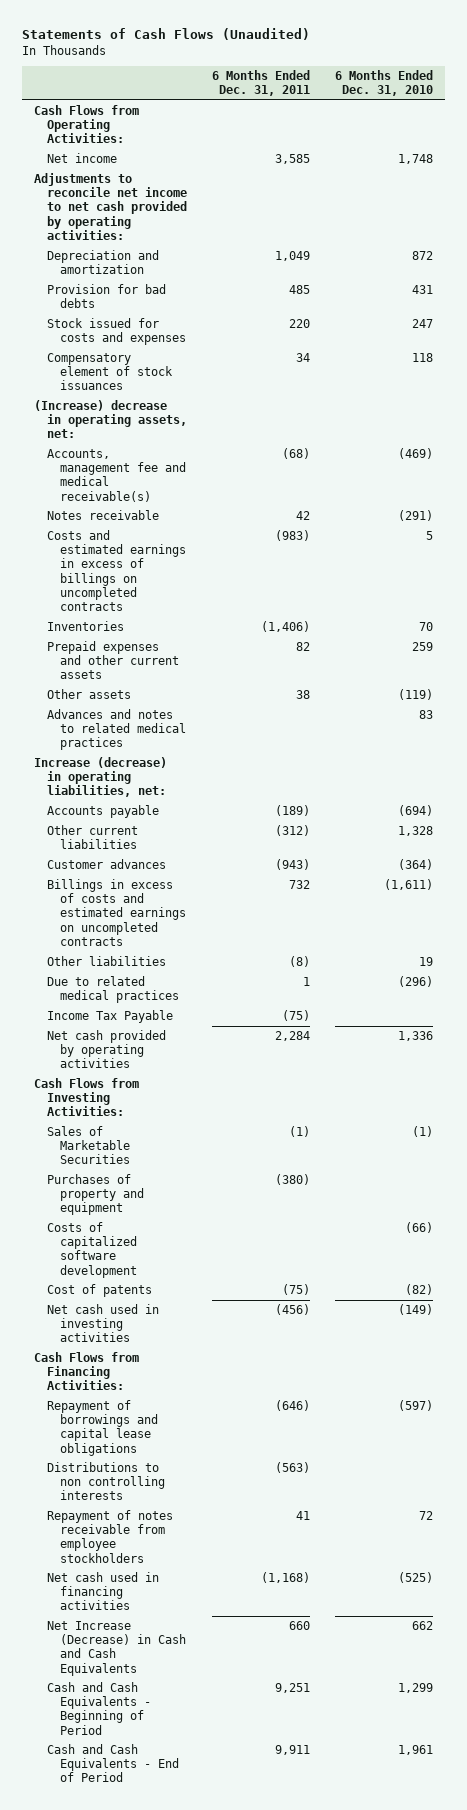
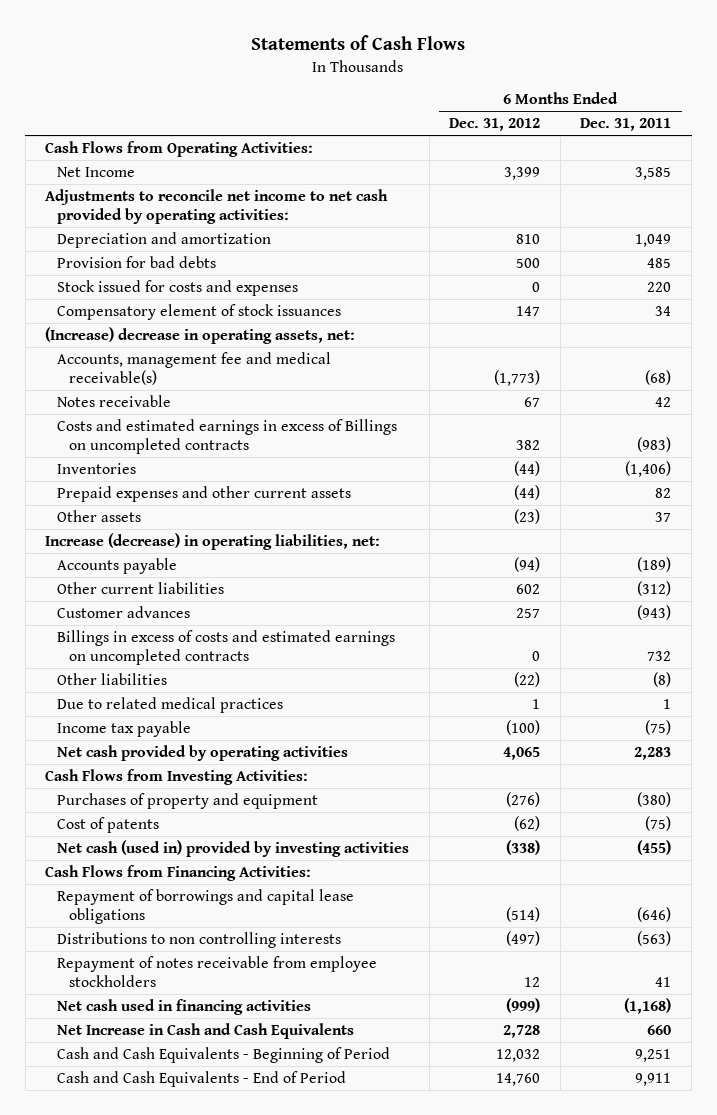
[21,28,310,41] Statements of Cash Flows (Unaudited) -> [251,35,466,51] Statements of Cash Flows
[334,70,433,97] 6 Months Ended Dec. 31, 2010 -> none
none -> [449,118,541,132] Dec. 31, 2012
[47,152,118,163] Net income -> [57,166,136,177] Net Income
[47,529,187,612] Costs and estimated earnings in excess of billings on uncompleted contracts -> [57,418,398,454] Costs and estimated earnings in excess of Billings on uncompleted contracts
[47,708,187,751] Advances and notes to related medical practices -> none
[296,689,311,699] 38 -> [655,511,672,522] 37
[47,1009,174,1023] Income Tax Payable -> [57,720,192,737] Income tax payable
[275,1030,311,1041] 2,284 -> [634,746,672,760] 2,283
[47,1125,131,1165] Sales of Marketable Securities -> none
[47,1221,138,1278] Costs of capitalized software development -> none
[47,1303,160,1343] Net cash used in investing activities -> [57,839,410,857] Net cash (used in) provided by investing activities
[275,1303,311,1315] (456) -> [637,839,672,855] (455)
[47,1620,187,1676] Net Increase (Decrease) in Cash and Cash Equivalents -> [57,1022,355,1039] Net Increase in Cash and Cash Equivalents

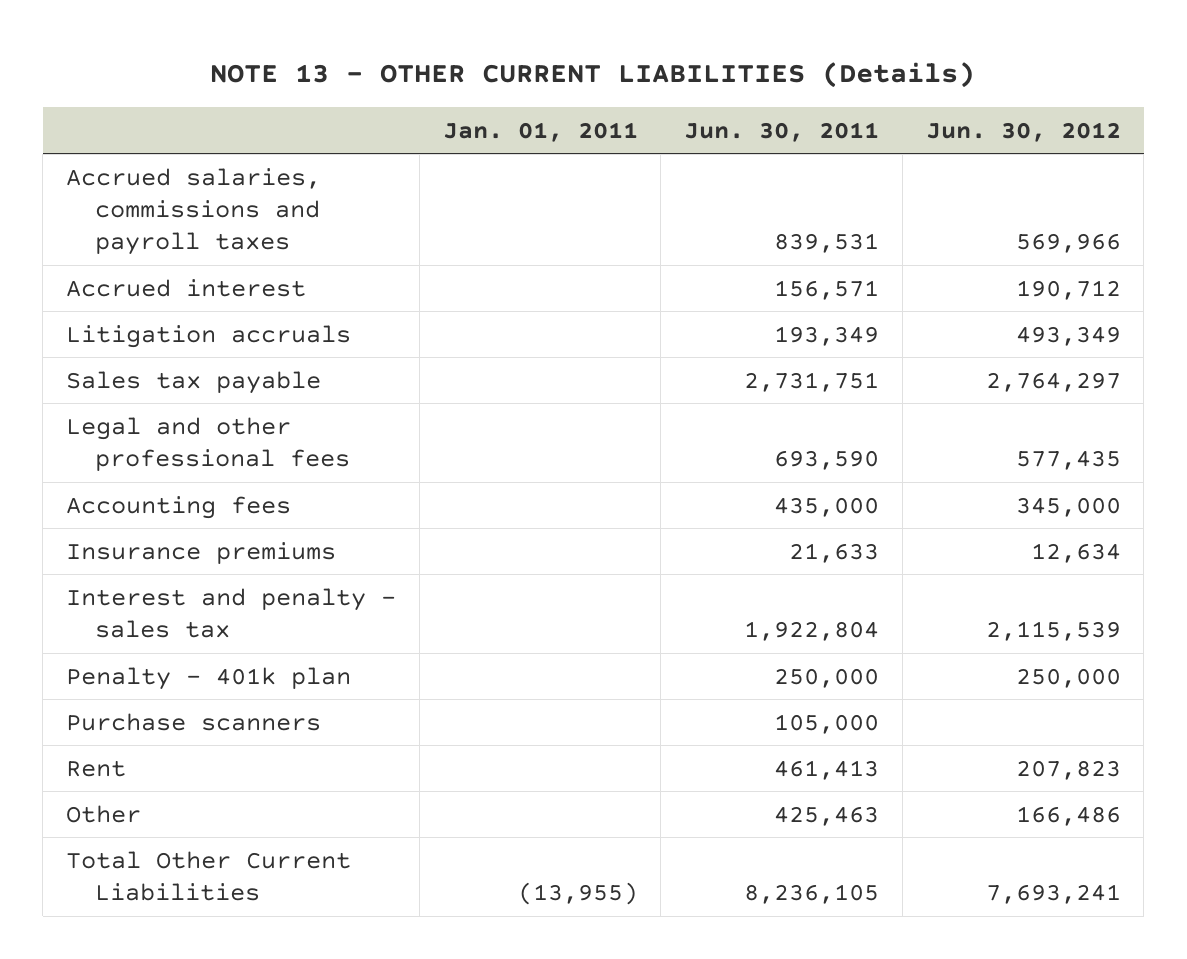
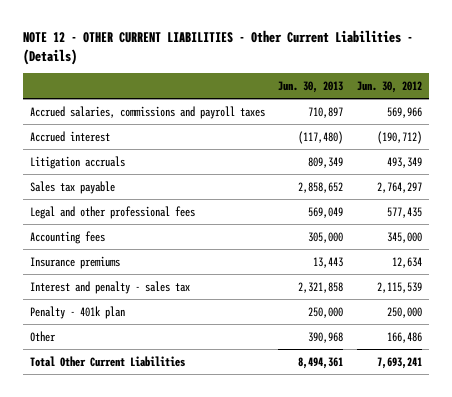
[210,62,976,89] NOTE 13 - OTHER CURRENT LIABILITIES (Details) -> [22,29,413,65] NOTE 12 - OTHER CURRENT LIABILITIES - Other Current Liabilities - (Details)
[442,121,638,142] Jan. 01, 2011 -> none
[684,121,880,142] Jun. 30, 2011 -> none
none -> [278,80,344,93] Jun. 30, 2013
[1015,279,1121,300] 190,712 -> [377,130,423,144] (190,712)
[66,712,322,731] Purchase scanners -> none
[66,759,127,777] Rent -> none

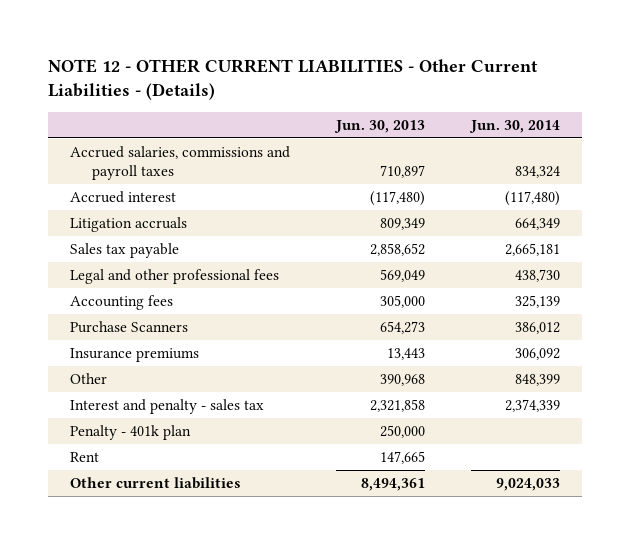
[357,80,423,93] Jun. 30, 2012 -> none
none -> [468,119,560,133] Jun. 30, 2014
none -> [70,320,189,333] Purchase Scanners
[29,330,56,342] Other -> [70,372,108,384] Other
none -> [70,451,100,462] Rent
[29,355,185,367] Total Other Current Liabilities -> [70,476,242,489] Other current liabilities

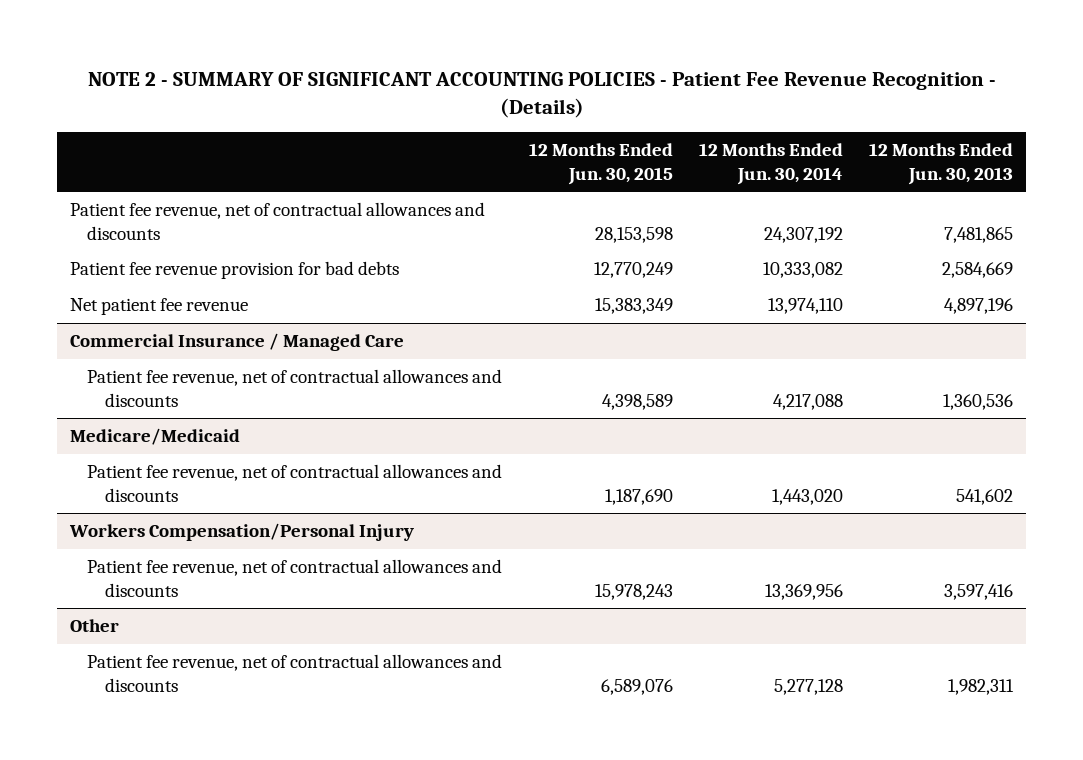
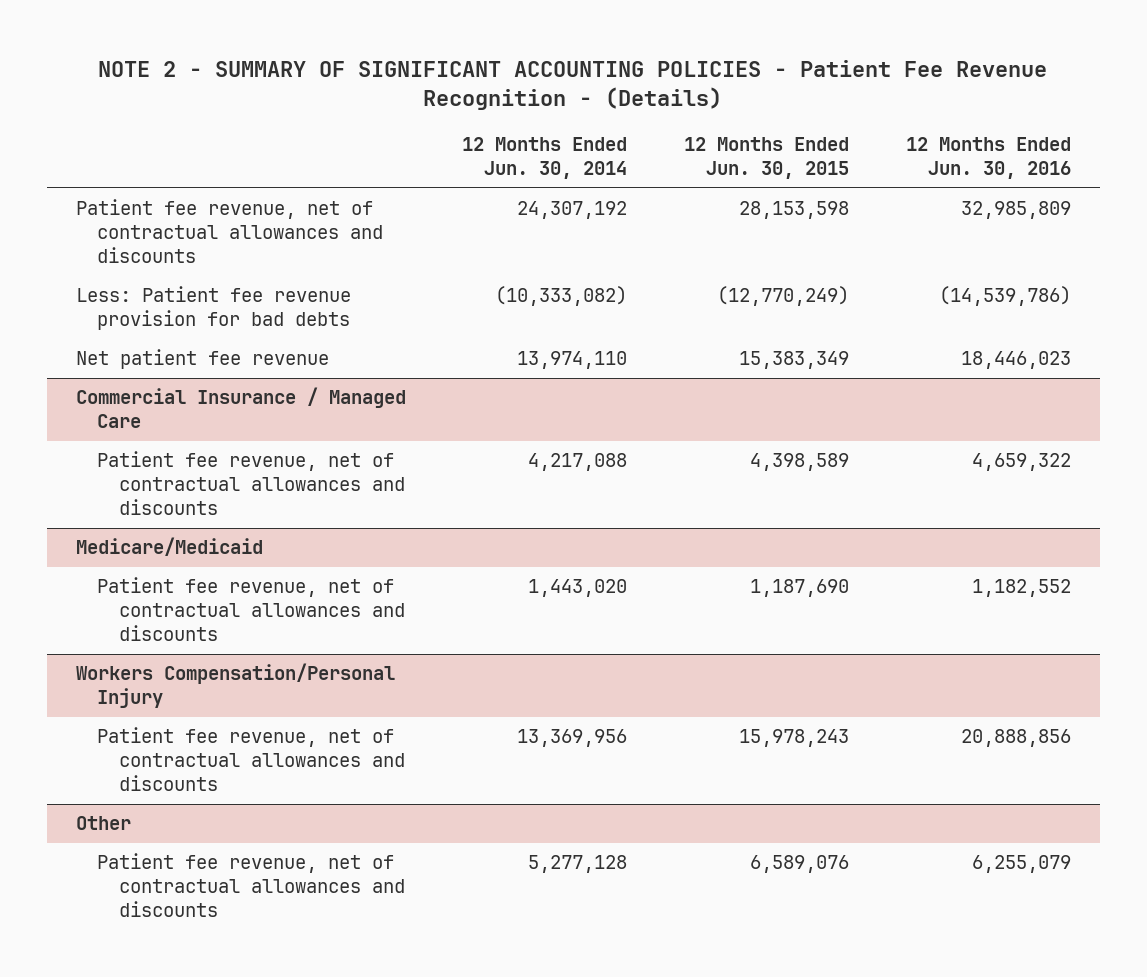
[868,143,1013,185] 12 Months Ended Jun. 30, 2013 -> none
none -> [906,137,1072,180] 12 Months Ended Jun. 30, 2016
[70,261,400,280] Patient fee revenue provision for bad debts -> [75,286,351,331] Less: Patient fee revenue provision for bad debts
[593,262,673,279] 12,770,249 -> [717,286,850,307] (12,770,249)
[762,262,843,279] 10,333,082 -> [495,286,628,307] (10,333,082)

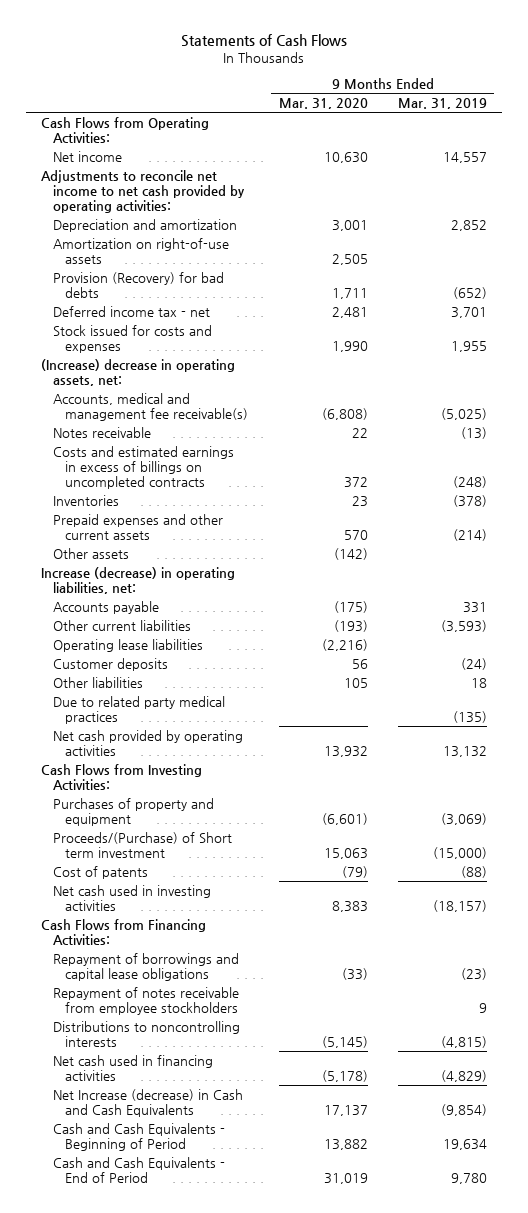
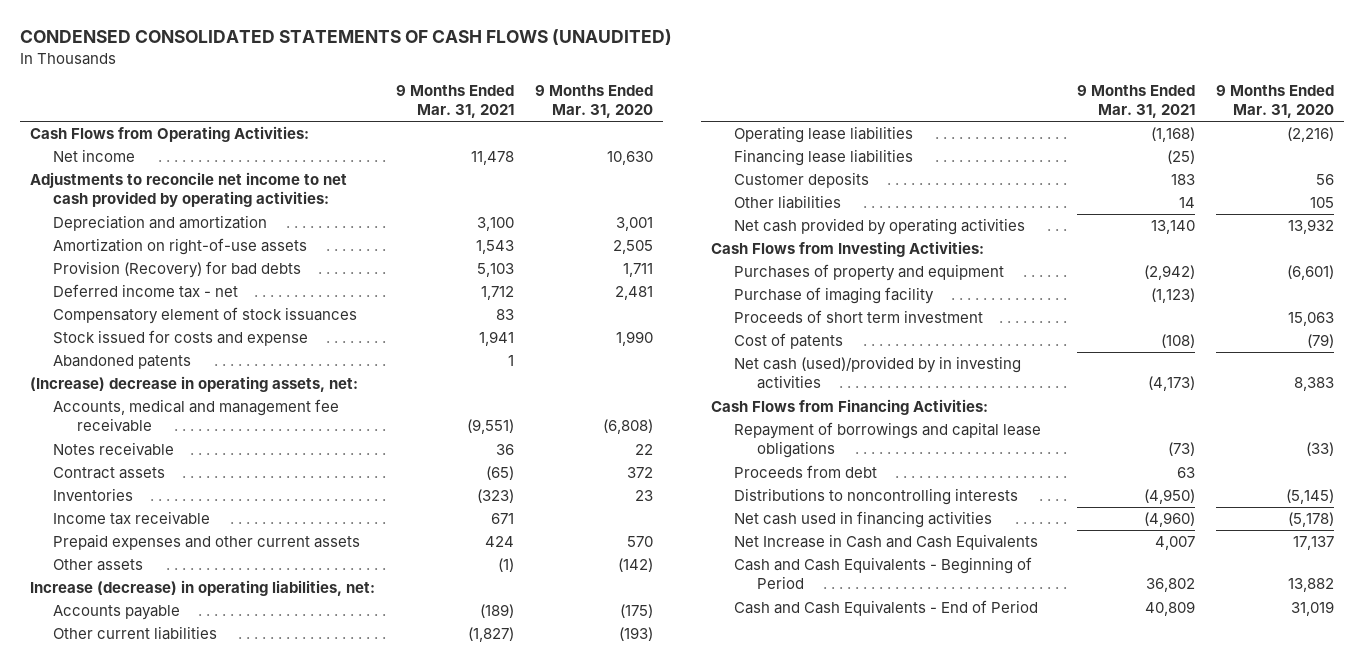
[181,34,348,48] Statements of Cash Flows -> [19,29,672,46] CONDENSED CONSOLIDATED STATEMENTS OF CASH FLOWS (UNAUDITED)
[397,97,487,109] Mar. 31, 2019 -> none
none -> [396,85,515,119] 9 Months Ended Mar. 31, 2021
none -> [53,307,358,325] Compensatory element of stock issuances
[53,324,213,353] Stock issued for costs and expenses -> [53,330,309,347] Stock issued for costs and expense
none -> [53,355,192,370] Abandoned patents
[53,392,249,421] Accounts, medical and management fee receivable(s) -> [53,399,340,433] Accounts, medical and management fee receivable
[53,445,235,489] Costs and estimated earnings in excess of billings on uncompleted contracts -> [53,467,166,480] Contract assets
none -> [53,511,211,526] Income tax receivable
none -> [734,149,914,167] Financing lease liabilities
[53,695,226,724] Due to related party medical practices -> none
none -> [734,287,935,305] Purchase of imaging facility
[53,831,233,858] Proceeds/(Purchase) of Short term investment -> [734,310,984,324] Proceeds of short term investment
[53,884,212,911] Net cash used in investing activities -> [734,356,1022,390] Net cash (used)/provided by in investing activities
[53,986,240,1015] Repayment of notes receivable from employee stockholders -> none
none -> [734,465,878,479] Proceeds from debt
[53,1088,244,1117] Net Increase (decrease) in Cash and Cash Equivalents -> [734,534,1039,551] Net Increase in Cash and Cash Equivalents

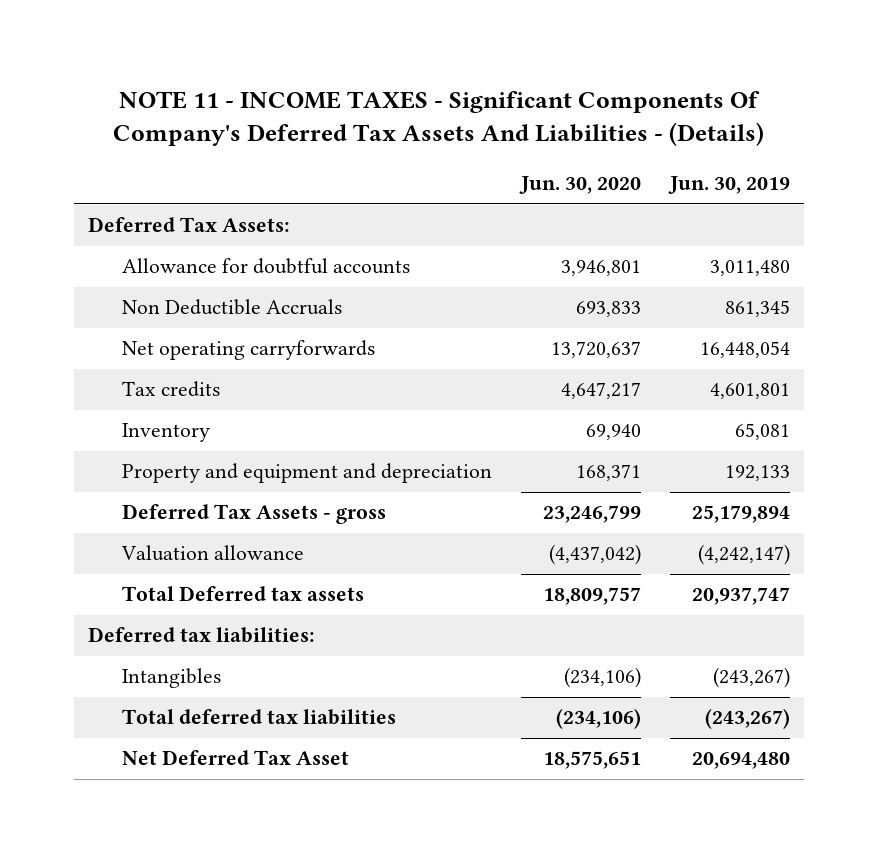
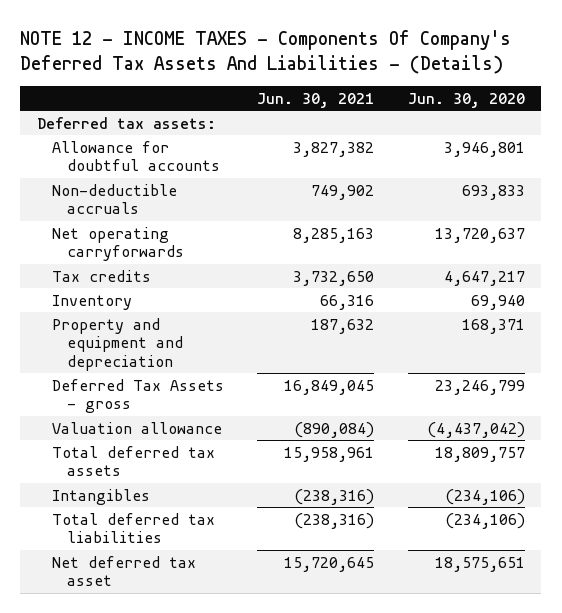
[113,90,765,147] NOTE 11 - INCOME TAXES - Significant Components Of Company's Deferred Tax Assets And Liabilities - (Details) -> [20,30,512,74] NOTE 12 - INCOME TAXES - Components Of Company's Deferred Tax Assets And Liabilities - (Details)
[667,176,790,195] Jun. 30, 2019 -> none
none -> [257,92,375,108] Jun. 30, 2021
[88,217,291,233] Deferred Tax Assets: -> [36,116,216,129] Deferred tax assets:
[121,299,342,316] Non Deductible Accruals -> [51,183,177,215] Non-deductible accruals
[88,627,316,644] Deferred tax liabilities: -> none
[121,586,364,602] Total Deferred tax assets -> [51,445,215,477] Total deferred tax assets
[121,750,349,766] Net Deferred Tax Asset -> [51,555,196,587] Net deferred tax asset

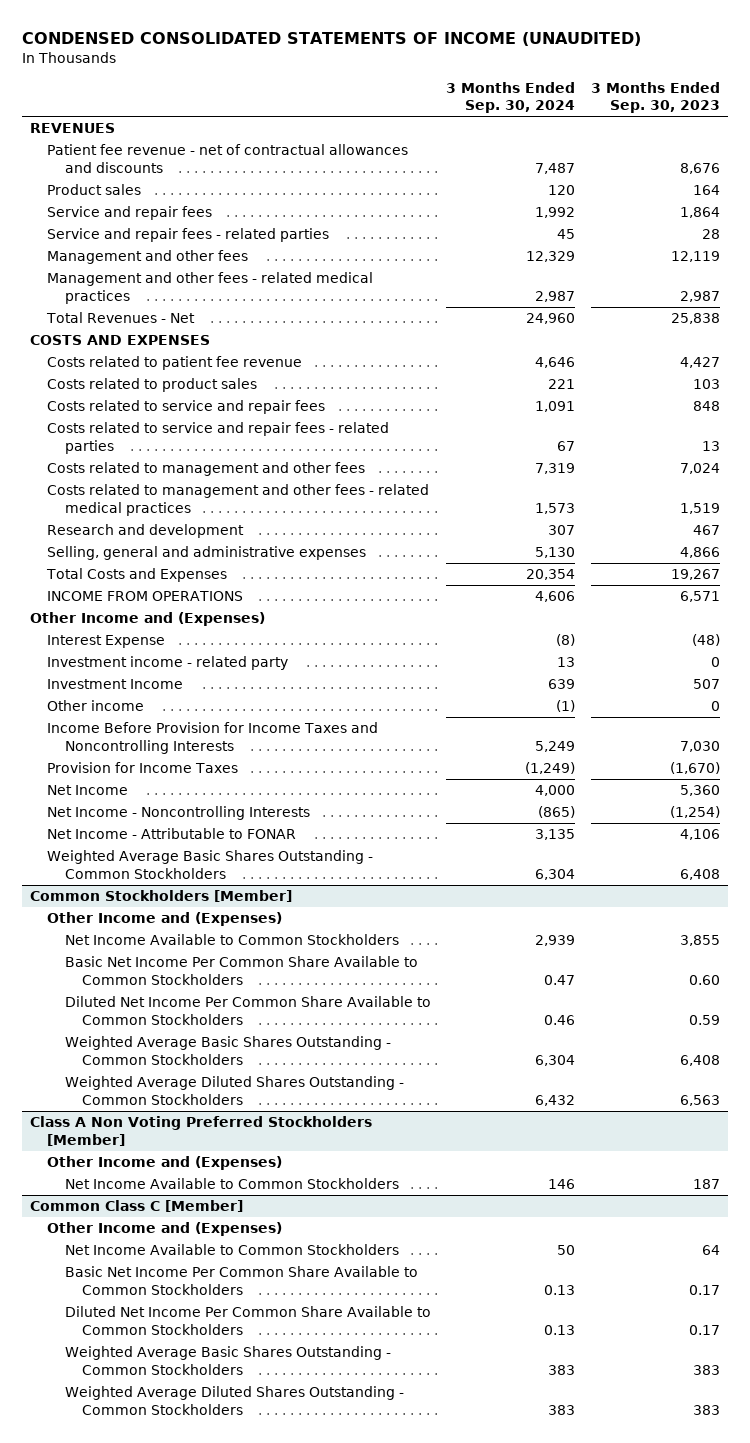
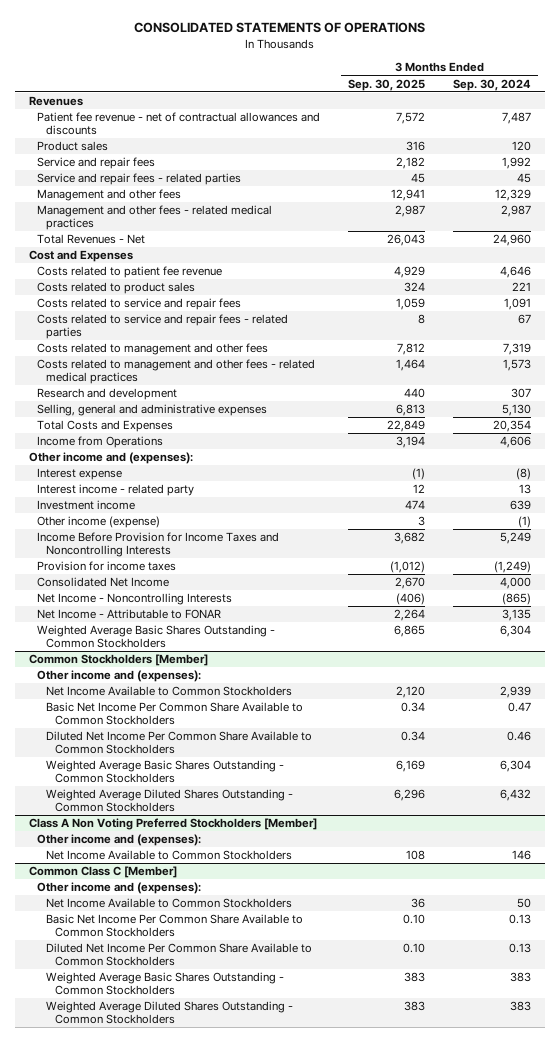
[22,31,642,46] CONDENSED CONSOLIDATED STATEMENTS OF INCOME (UNAUDITED) -> [134,22,426,34] CONSOLIDATED STATEMENTS OF OPERATIONS
[590,81,720,114] 3 Months Ended Sep. 30, 2023 -> none
none -> [348,78,426,91] Sep. 30, 2025
[29,123,115,134] REVENUES -> [28,96,83,107] Revenues
[29,335,210,346] COSTS AND EXPENSES -> [28,250,133,263] Cost and Expenses
[47,591,244,602] INCOME FROM OPERATIONS -> [37,436,164,449] Income from Operations
[29,612,265,627] Other Income and (Expenses) -> [28,452,193,465] Other income and (expenses):
[47,635,166,649] Interest Expense -> [37,468,123,481] Interest expense
[47,656,289,671] Investment income - related party -> [37,484,195,497] Interest income - related party
[47,679,184,690] Investment Income -> [37,500,136,511] Investment income
[47,700,145,712] Other income -> [37,516,161,529] Other income (expense)
[47,762,239,774] Provision for Income Taxes -> [37,561,177,572] Provision for income taxes
[47,785,129,796] Net Income -> [37,577,170,588] Consolidated Net Income
[47,912,283,927] Other Income and (Expenses) -> [37,670,202,683] Other income and (expenses):
[47,1156,283,1171] Other Income and (Expenses) -> [37,834,202,847] Other income and (expenses):
[47,1222,283,1237] Other Income and (Expenses) -> [37,882,202,895] Other income and (expenses):

